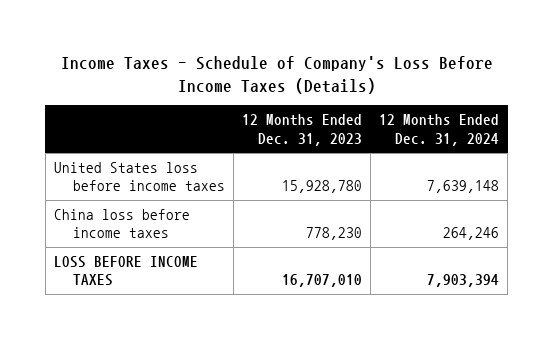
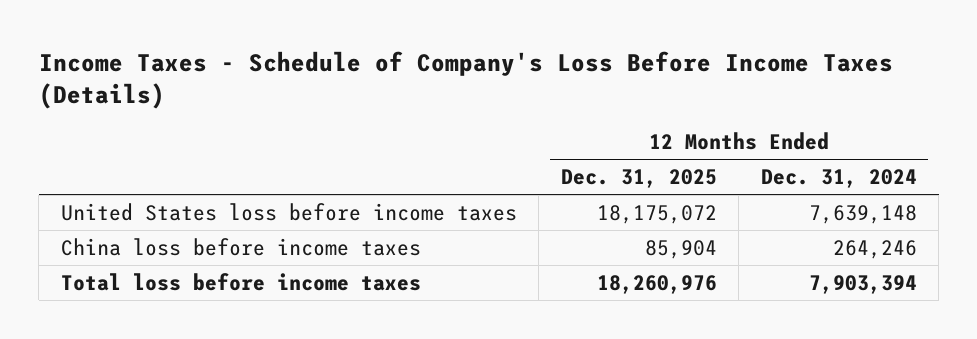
[242,114,363,146] 12 Months Ended Dec. 31, 2023 -> none
none -> [560,168,717,188] Dec. 31, 2025
[53,255,198,287] LOSS BEFORE INCOME TAXES -> [60,272,421,291] Total loss before income taxes

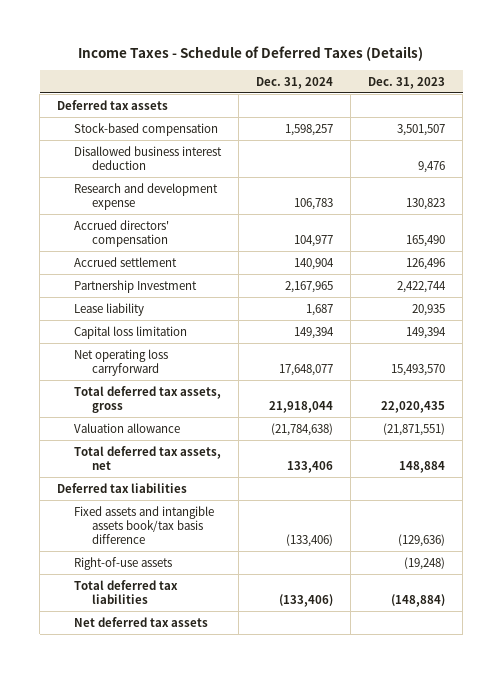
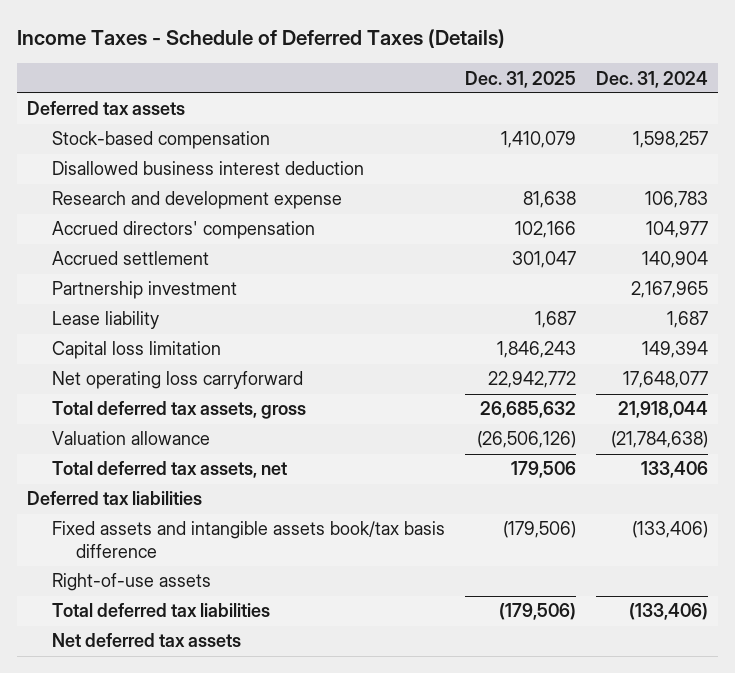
[368,76,446,89] Dec. 31, 2023 -> none
none -> [464,70,576,88] Dec. 31, 2025
[74,279,198,293] Partnership Investment -> [51,281,237,300] Partnership investment

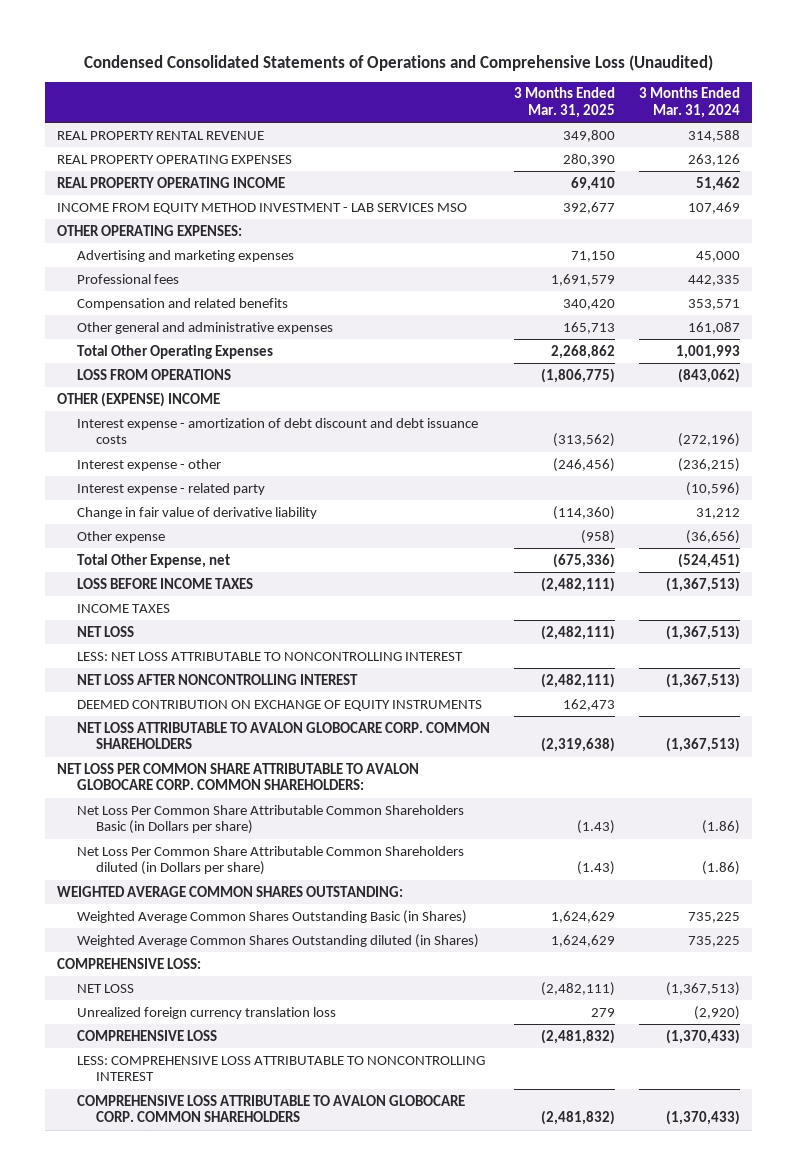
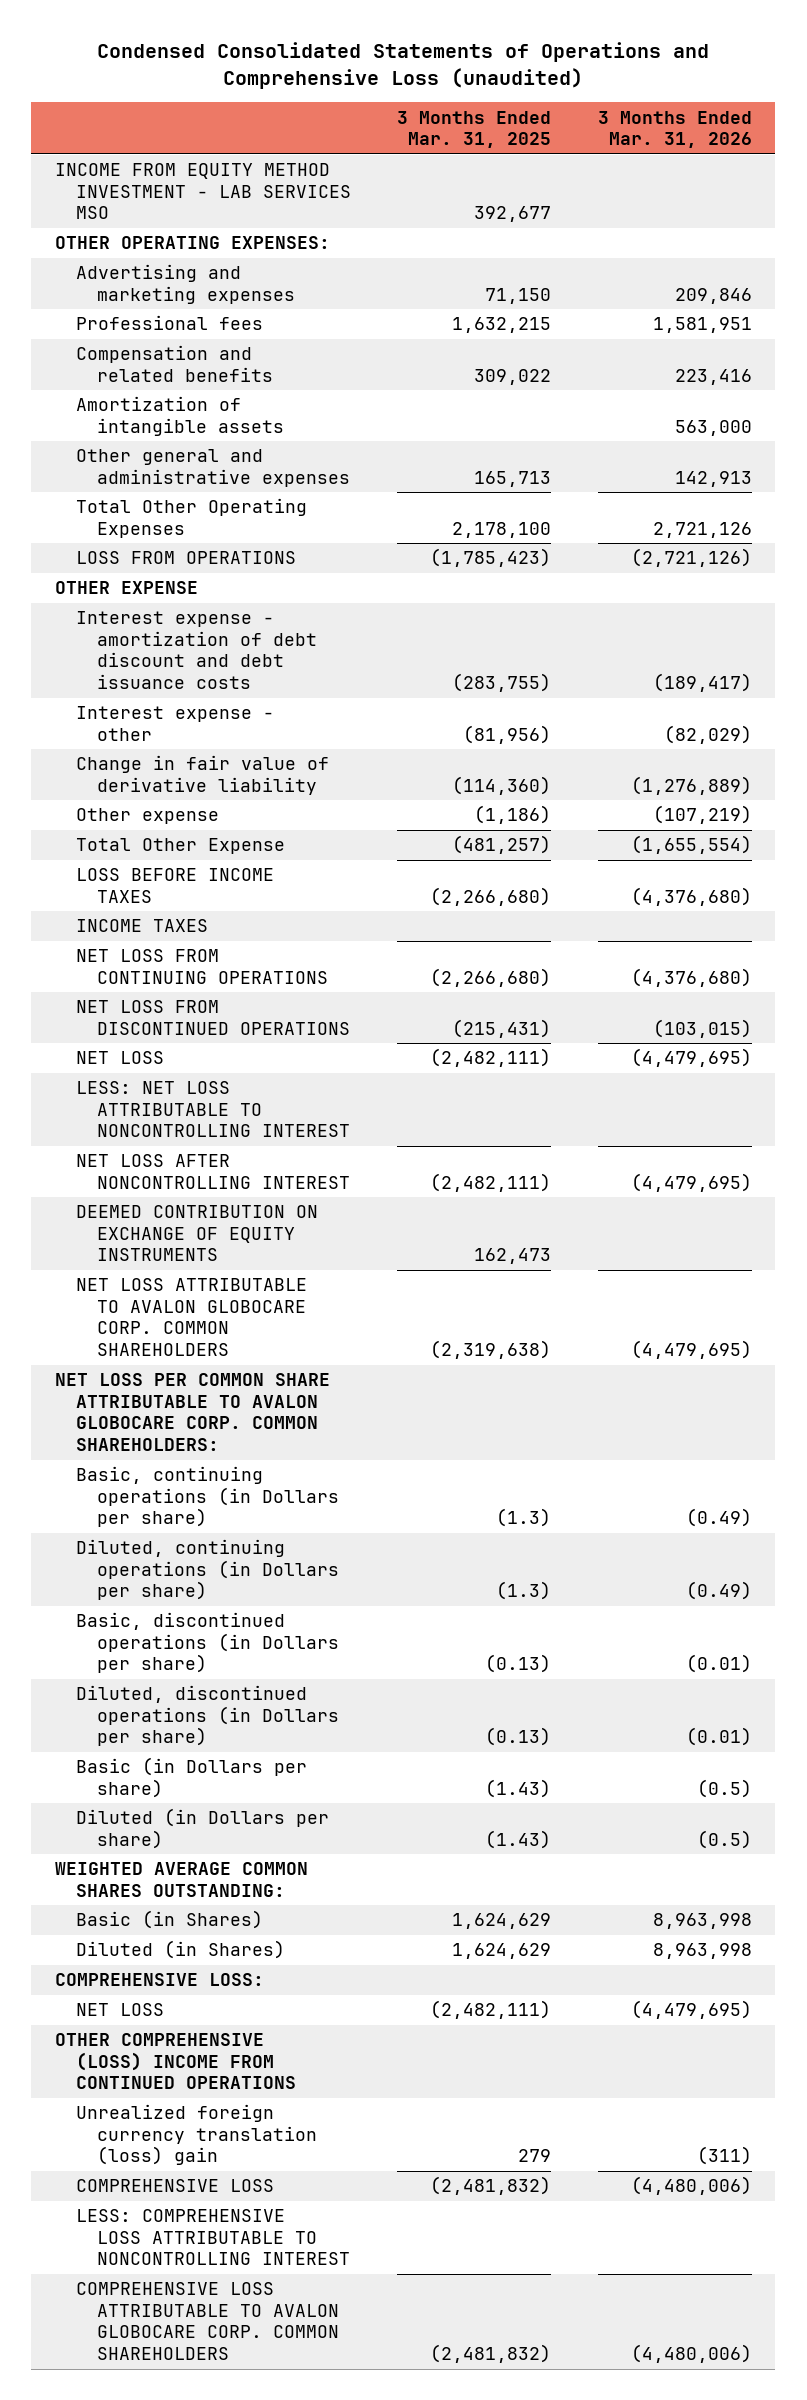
[83,54,713,71] Condensed Consolidated Statements of Operations and Comprehensive Loss (Unaudited) -> [97,42,710,90] Condensed Consolidated Statements of Operations and Comprehensive Loss (unaudited)
[638,87,740,119] 3 Months Ended Mar. 31, 2024 -> none
none -> [598,110,753,149] 3 Months Ended Mar. 31, 2026
[57,130,265,140] REAL PROPERTY RENTAL REVENUE -> none
[57,154,293,164] REAL PROPERTY OPERATING EXPENSES -> none
[57,176,286,188] REAL PROPERTY OPERATING INCOME -> none
[550,273,615,286] 1,691,579 -> [452,317,552,334] 1,632,215
[562,298,615,310] 340,420 -> [474,368,552,385] 309,022
none -> [75,396,284,436] Amortization of intangible assets
[76,482,265,495] Interest expense - related party -> none
[550,344,615,359] 2,268,862 -> [452,521,552,538] 2,178,100
[540,367,615,383] (1,806,775) -> [430,548,552,568] (1,785,423)
[57,391,221,407] OTHER (EXPENSE) INCOME -> [54,581,198,595] OTHER EXPENSE
[552,433,615,448] (313,562) -> [452,673,552,693] (283,755)
[552,457,615,472] (246,456) -> [463,724,552,744] (81,956)
[580,529,615,544] (958) -> [474,805,552,825] (1,186)
[76,553,230,568] Total Other Expense, net -> [75,838,285,855] Total Other Expense
[552,552,615,568] (675,336) -> [452,835,552,855] (481,257)
[540,576,615,592] (2,482,111) -> [430,886,552,906] (2,266,680)
none -> [75,949,328,984] NET LOSS FROM CONTINUING OPERATIONS
none -> [75,1000,350,1035] NET LOSS FROM DISCONTINUED OPERATIONS
none -> [75,1466,339,1528] Basic, continuing operations (in Dollars per share)
none -> [75,1539,339,1601] Diluted, continuing operations (in Dollars per share)
none -> [75,1612,339,1674] Basic, discontinued operations (in Dollars per share)
none -> [75,1685,339,1747] Diluted, discontinued operations (in Dollars per share)
[76,804,464,835] Net Loss Per Common Share Attributable Common Shareholders Basic (in Dollars per share) -> [75,1757,307,1798] Basic (in Dollars per share)
[76,845,464,876] Net Loss Per Common Share Attributable Common Shareholders diluted (in Dollars per share) -> [75,1808,329,1849] Diluted (in Dollars per share)
[76,909,467,924] Weighted Average Common Shares Outstanding Basic (in Shares) -> [75,1910,263,1930] Basic (in Shares)
[76,933,479,948] Weighted Average Common Shares Outstanding diluted (in Shares) -> [75,1940,285,1960] Diluted (in Shares)
none -> [54,2033,296,2090] OTHER COMPREHENSIVE (LOSS) INCOME FROM CONTINUED OPERATIONS
[76,1006,336,1019] Unrealized foreign currency translation loss -> [75,2104,317,2166] Unrealized foreign currency translation (loss) gain

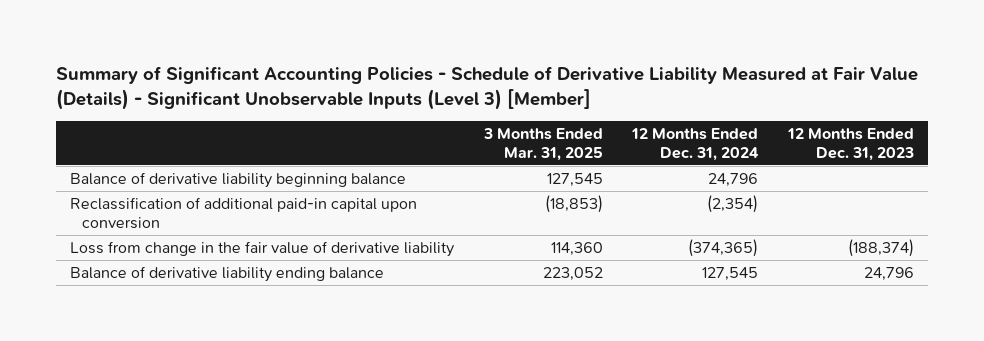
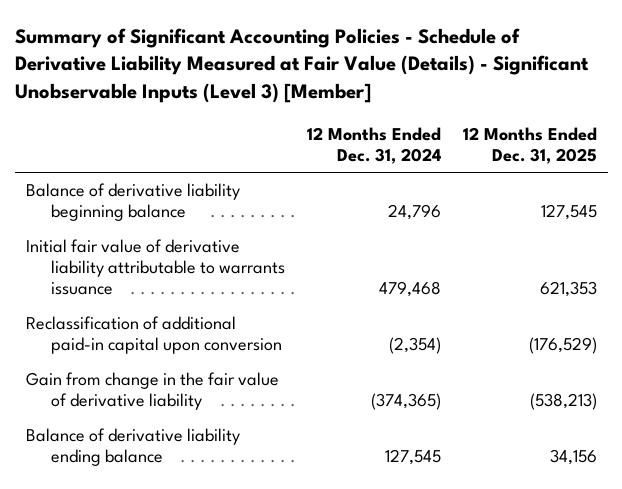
[482,127,603,161] 3 Months Ended Mar. 31, 2025 -> none
[786,127,914,161] 12 Months Ended Dec. 31, 2023 -> none
none -> [462,126,597,164] 12 Months Ended Dec. 31, 2025
none -> [25,239,286,296] Initial fair value of derivative liability attributable to warrants issuance
[70,240,455,257] Loss from change in the fair value of derivative liability -> [25,372,279,411] Gain from change in the fair value of derivative liability

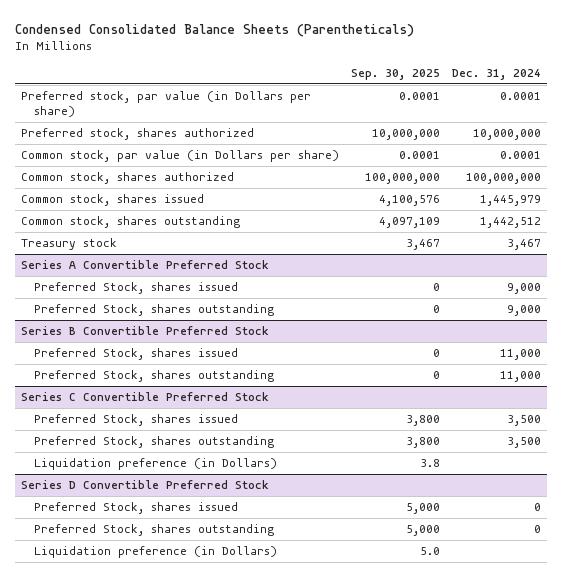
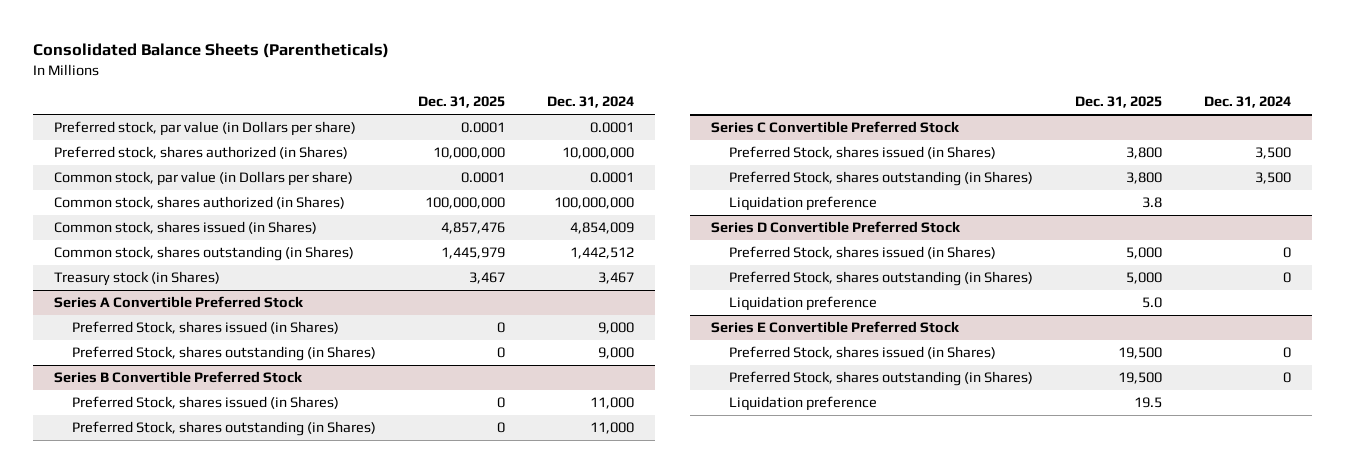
[15,23,415,37] Condensed Consolidated Balance Sheets (Parentheticals) -> [32,43,389,59] Consolidated Balance Sheets (Parentheticals)
[351,68,441,80] Sep. 30, 2025 -> none
none -> [417,96,505,109] Dec. 31, 2025
[21,128,255,141] Preferred stock, shares authorized -> [53,146,348,160] Preferred stock, shares authorized (in Shares)
[21,172,235,185] Common stock, shares authorized -> [53,196,345,210] Common stock, shares authorized (in Shares)
[21,194,205,207] Common stock, shares issued -> [53,221,317,235] Common stock, shares issued (in Shares)
[480,195,542,207] 1,445,979 -> [569,222,634,235] 4,854,009
[21,216,241,229] Common stock, shares outstanding -> [53,246,354,262] Common stock, shares outstanding (in Shares)
[21,238,118,251] Treasury stock -> [53,271,220,287] Treasury stock (in Shares)
[33,282,238,295] Preferred Stock, shares issued -> [71,321,339,335] Preferred Stock, shares issued (in Shares)
[33,304,274,317] Preferred Stock, shares outstanding -> [71,346,376,362] Preferred Stock, shares outstanding (in Shares)
[33,348,238,361] Preferred Stock, shares issued -> [71,396,339,410] Preferred Stock, shares issued (in Shares)
[33,370,274,383] Preferred Stock, shares outstanding -> [71,421,376,437] Preferred Stock, shares outstanding (in Shares)
[33,414,238,427] Preferred Stock, shares issued -> [729,146,997,160] Preferred Stock, shares issued (in Shares)
[33,436,274,449] Preferred Stock, shares outstanding -> [729,171,1034,187] Preferred Stock, shares outstanding (in Shares)
[33,458,277,471] Liquidation preference (in Dollars) -> [729,196,878,212] Liquidation preference
[33,502,238,515] Preferred Stock, shares issued -> [729,246,997,260] Preferred Stock, shares issued (in Shares)
[33,524,274,537] Preferred Stock, shares outstanding -> [729,271,1034,287] Preferred Stock, shares outstanding (in Shares)
[33,546,277,559] Liquidation preference (in Dollars) -> [729,296,878,312] Liquidation preference
none -> [711,321,961,334] Series E Convertible Preferred Stock
none -> [729,346,997,360] Preferred Stock, shares issued (in Shares)
none -> [729,371,1034,387] Preferred Stock, shares outstanding (in Shares)
none -> [729,396,878,412] Liquidation preference

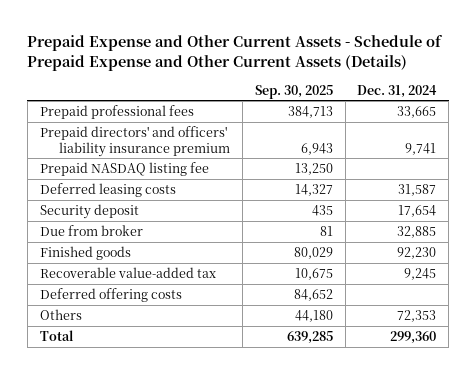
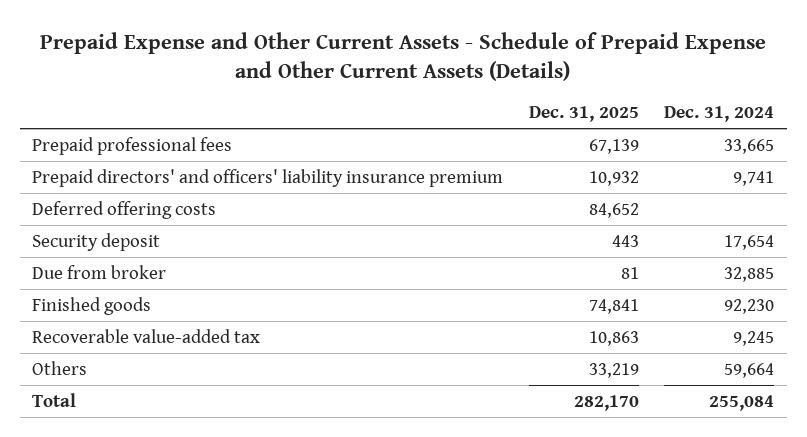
[254,84,333,99] Sep. 30, 2025 -> none
none -> [528,106,639,123] Dec. 31, 2025
[39,162,209,177] Prepaid NASDAQ listing fee -> none
[39,183,176,198] Deferred leasing costs -> none
[39,288,182,303] Deferred offering costs -> [32,200,217,219] Deferred offering costs
[397,310,437,323] 72,353 -> [724,362,775,378] 59,664
[390,331,437,345] 299,360 -> [709,394,775,411] 255,084

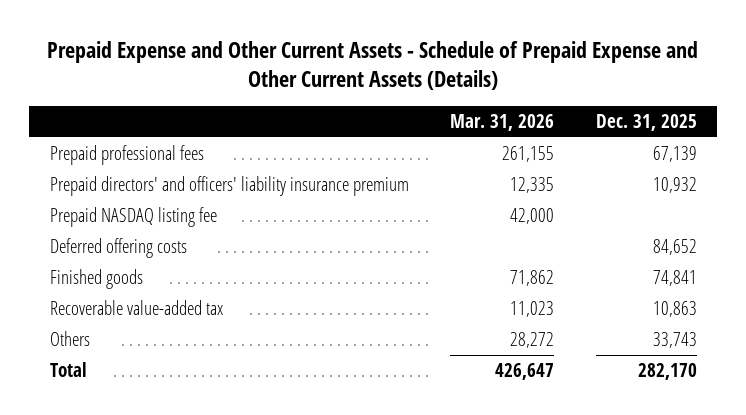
[664,106,775,123] Dec. 31, 2024 -> none
none -> [450,113,555,131] Mar. 31, 2026
none -> [49,207,217,228] Prepaid NASDAQ listing fee
[32,232,161,251] Security deposit -> none
[32,264,167,279] Due from broker -> none
[588,362,639,378] 33,219 -> [652,332,697,349] 33,743

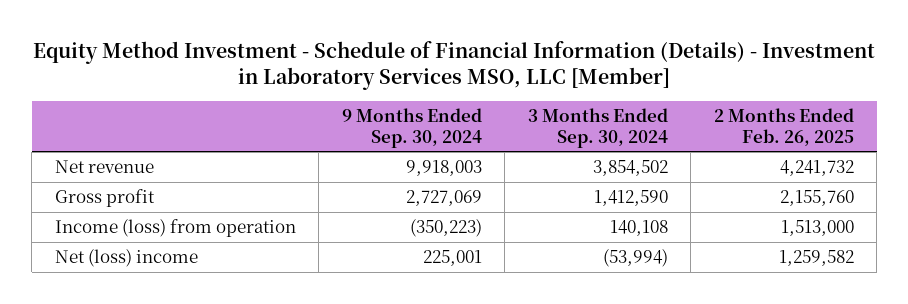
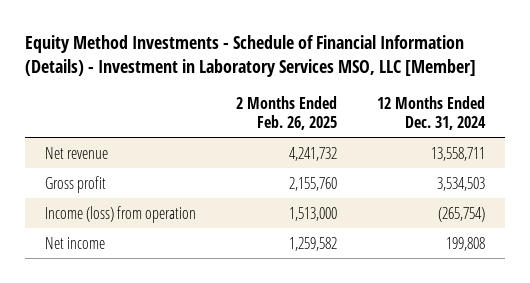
[33,41,876,91] Equity Method Investment - Schedule of Financial Information (Details) - Investment in Laboratory Services MSO, LLC [Member] -> [25,35,477,78] Equity Method Investments - Schedule of Financial Information (Details) - Investment in Laboratory Services MSO, LLC [Member]
[341,108,482,148] 9 Months Ended Sep. 30, 2024 -> none
[527,108,668,148] 3 Months Ended Sep. 30, 2024 -> none
none -> [377,96,487,130] 12 Months Ended Dec. 31, 2024
[54,248,198,267] Net (loss) income -> [45,236,106,249] Net income

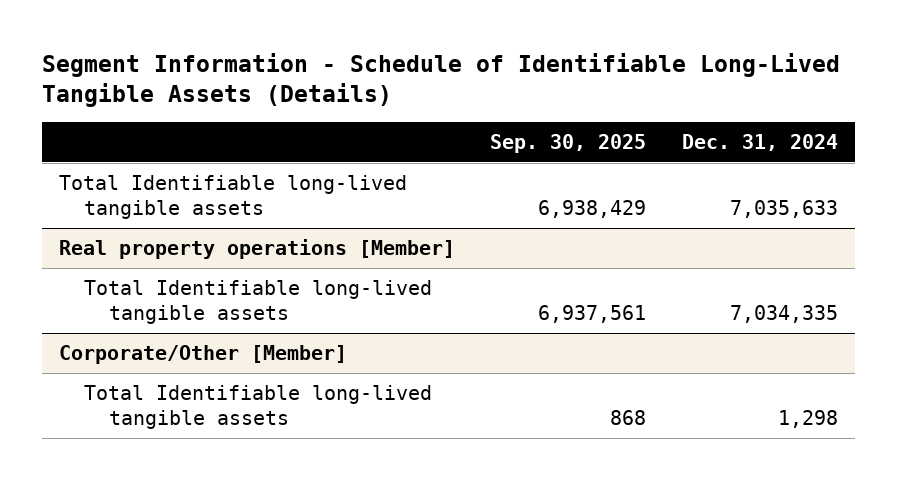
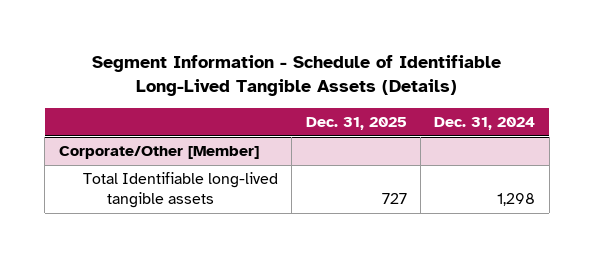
[490,133,647,153] Sep. 30, 2025 -> none
none -> [305,116,407,130] Dec. 31, 2025
[59,175,408,220] Total Identifiable long-lived tangible assets -> none
[59,239,456,260] Real property operations [Member] -> none
[84,280,433,325] Total Identifiable long-lived tangible assets -> none

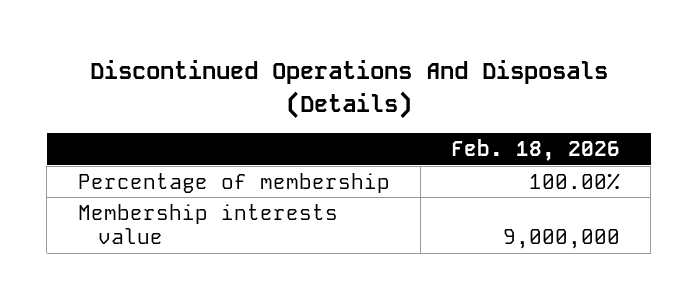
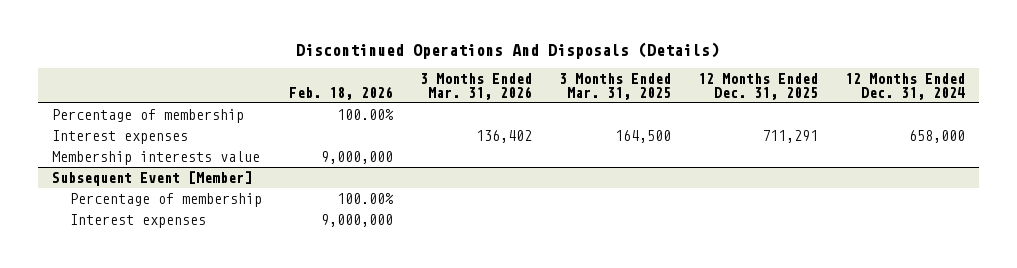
none -> [420,73,533,100] 3 Months Ended Mar. 31, 2026
none -> [559,73,672,100] 3 Months Ended Mar. 31, 2025
none -> [698,73,819,100] 12 Months Ended Dec. 31, 2025
none -> [845,73,966,100] 12 Months Ended Dec. 31, 2024
none -> [51,129,188,144] Interest expenses
none -> [51,170,252,186] Subsequent Event [Member]
none -> [70,192,263,207] Percentage of membership
none -> [70,213,207,228] Interest expenses

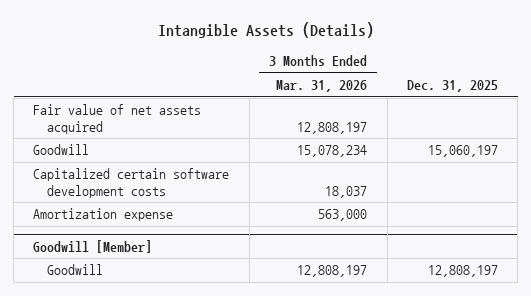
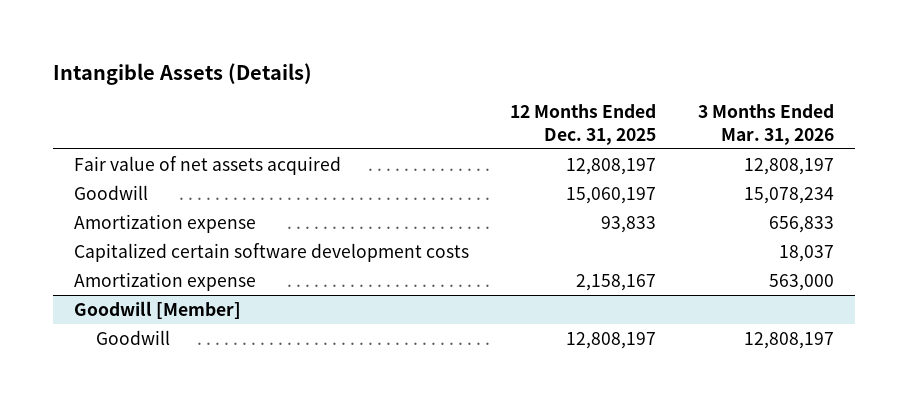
[406,80,498,93] Dec. 31, 2025 -> none
none -> [510,104,657,145] 12 Months Ended Dec. 31, 2025
none -> [73,213,256,233] Amortization expense

